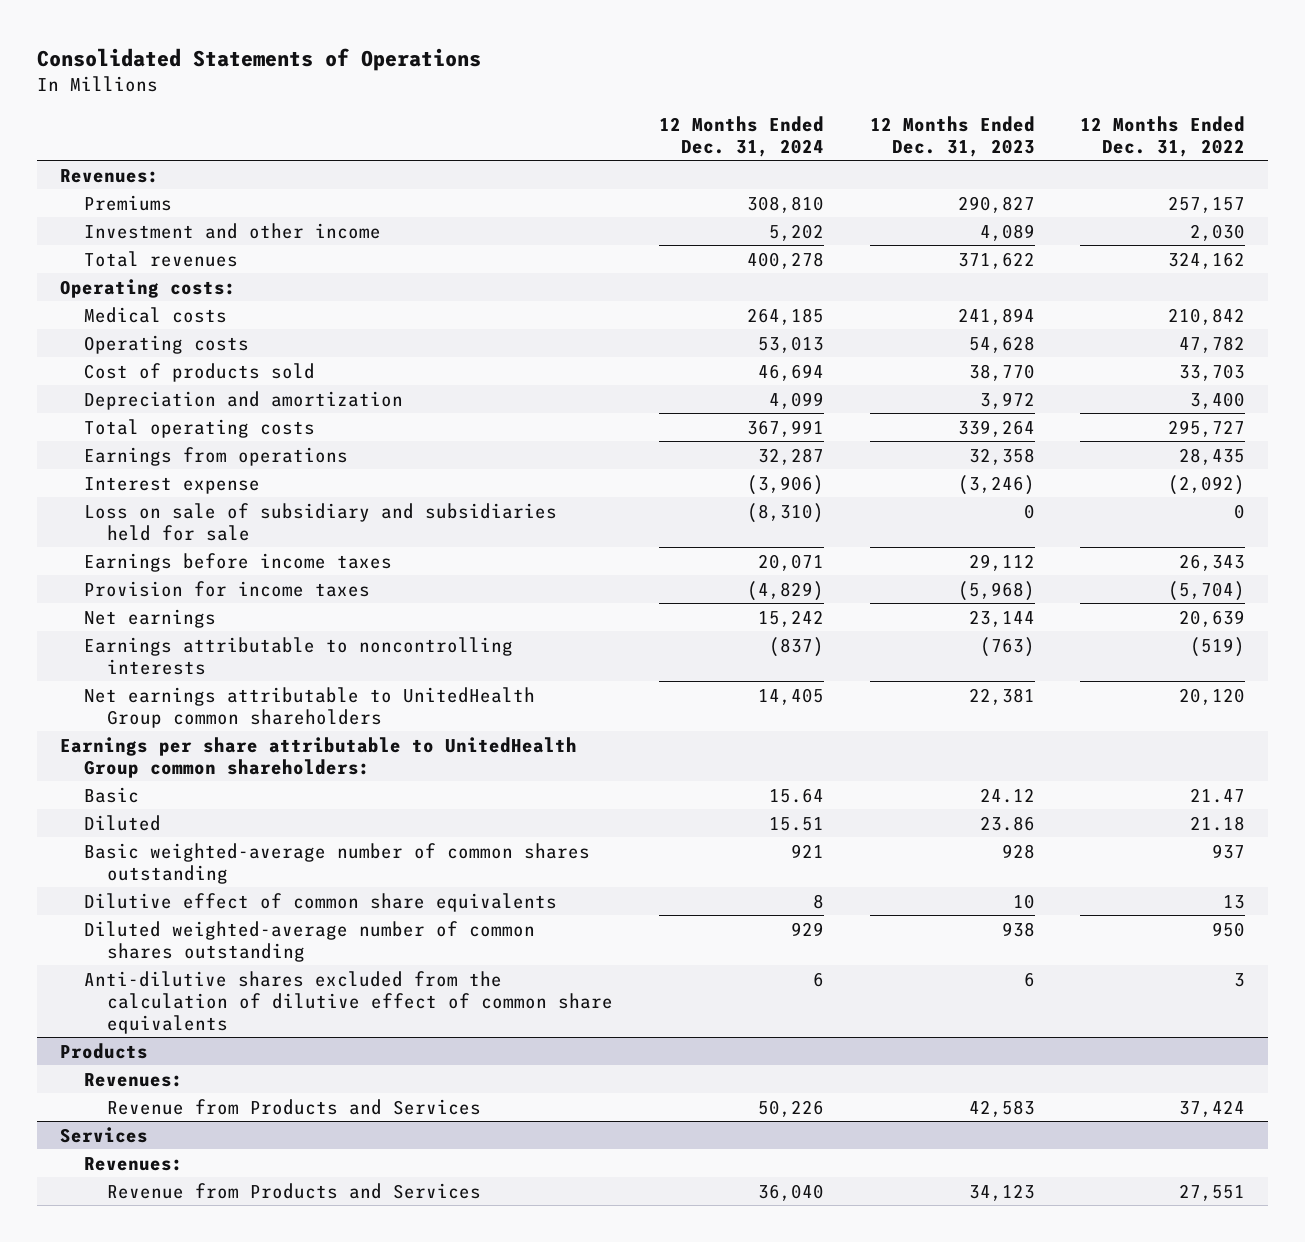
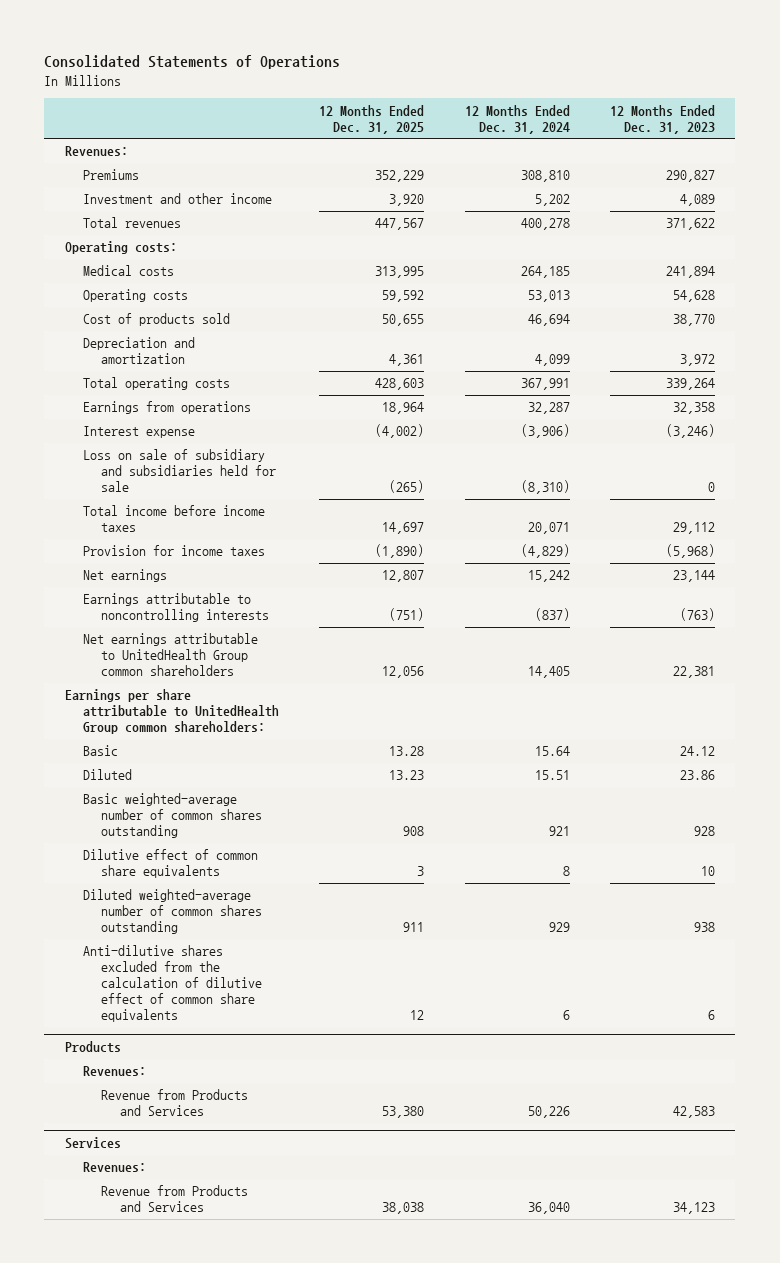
[1080,115,1246,157] 12 Months Ended Dec. 31, 2022 -> none
none -> [319,104,425,134] 12 Months Ended Dec. 31, 2025
[83,552,392,572] Earnings before income taxes -> [82,505,265,533] Total income before income taxes

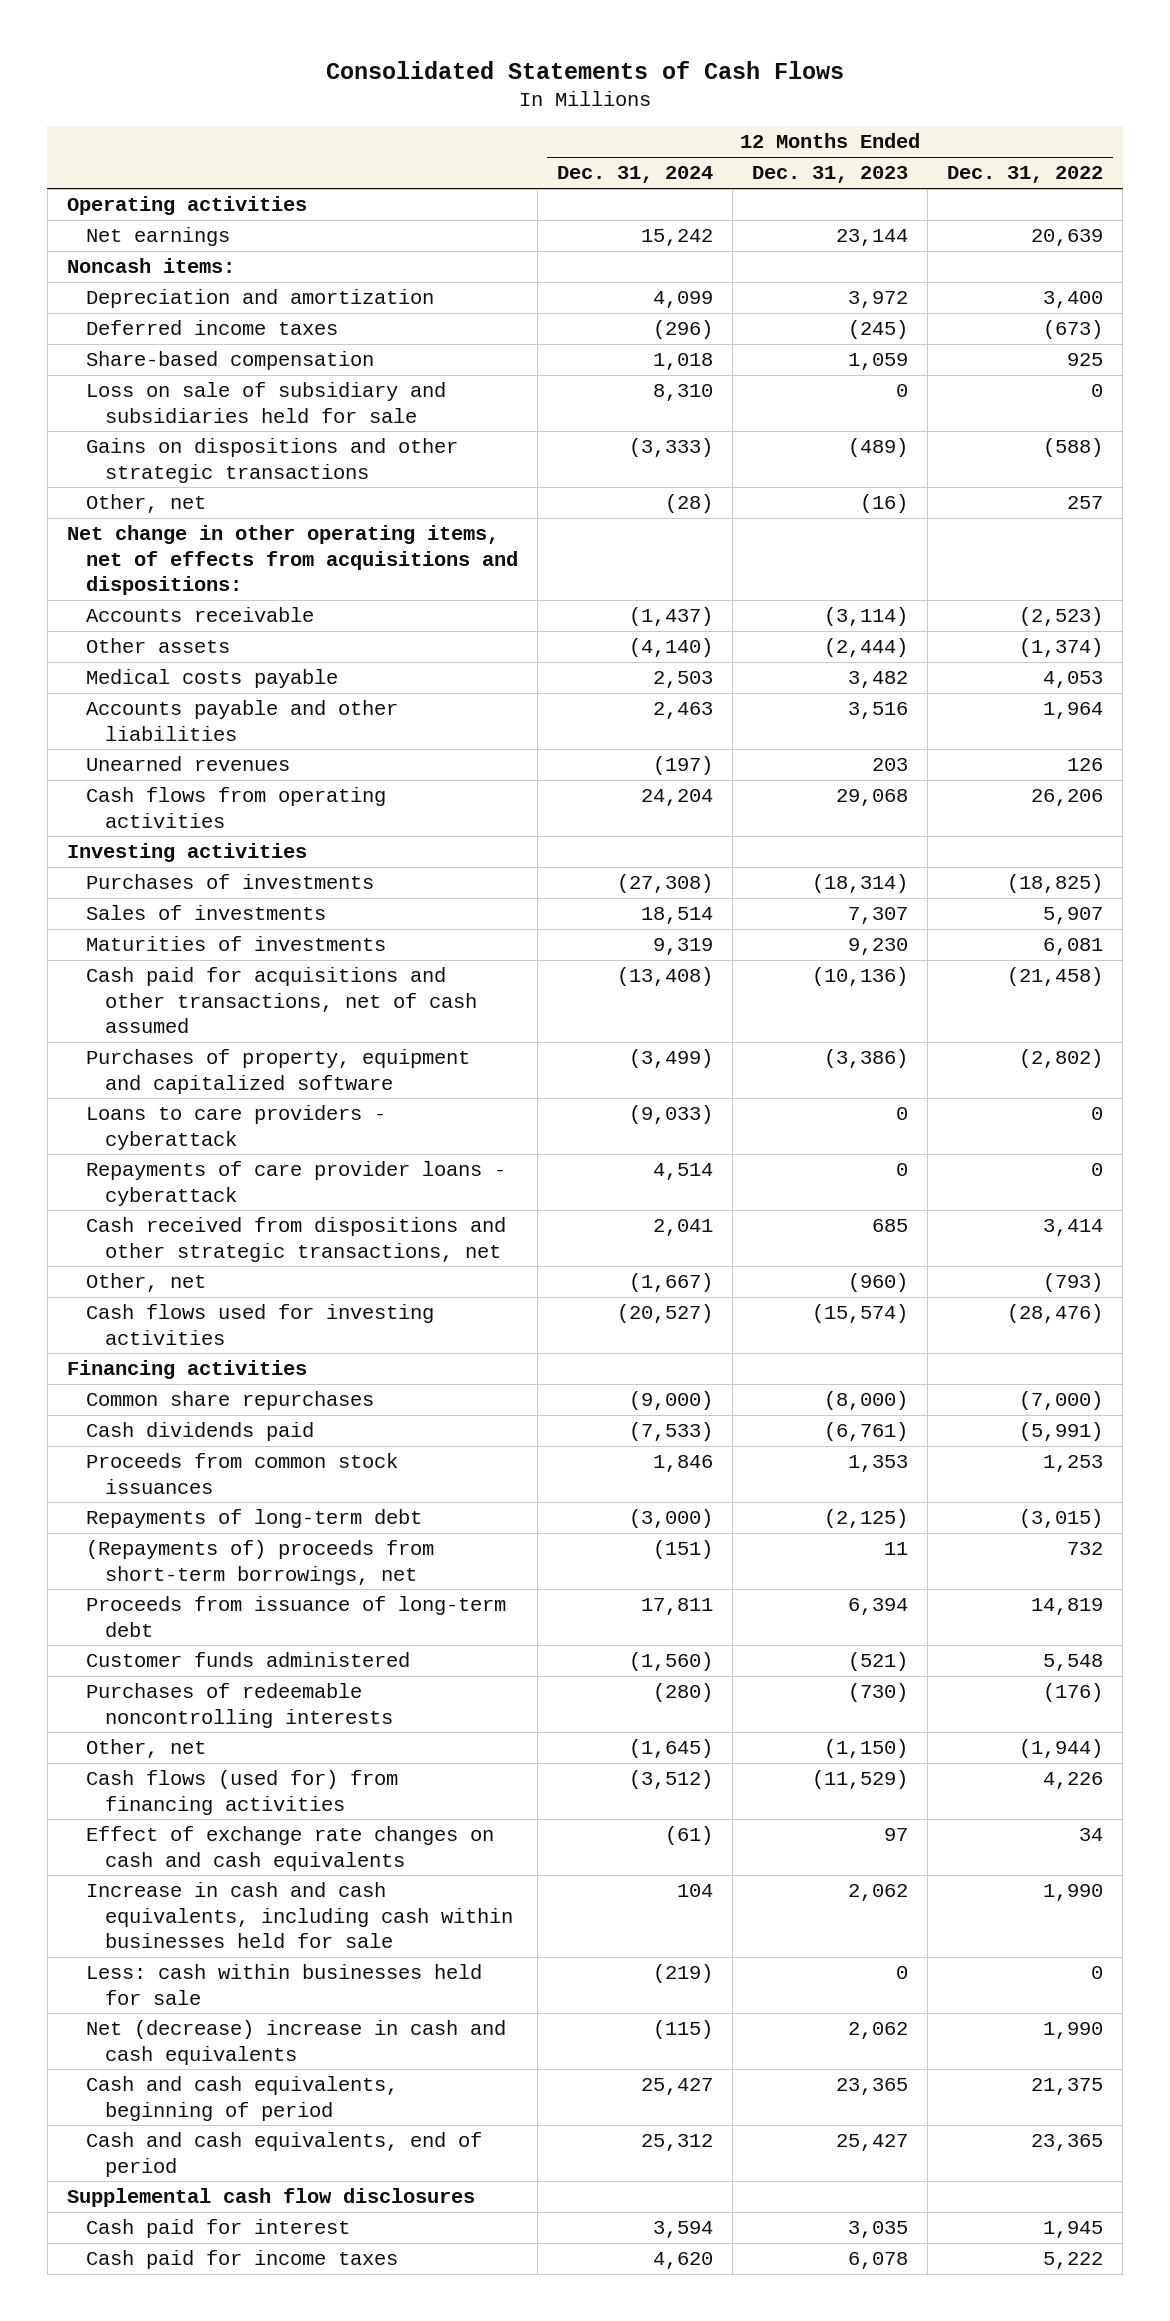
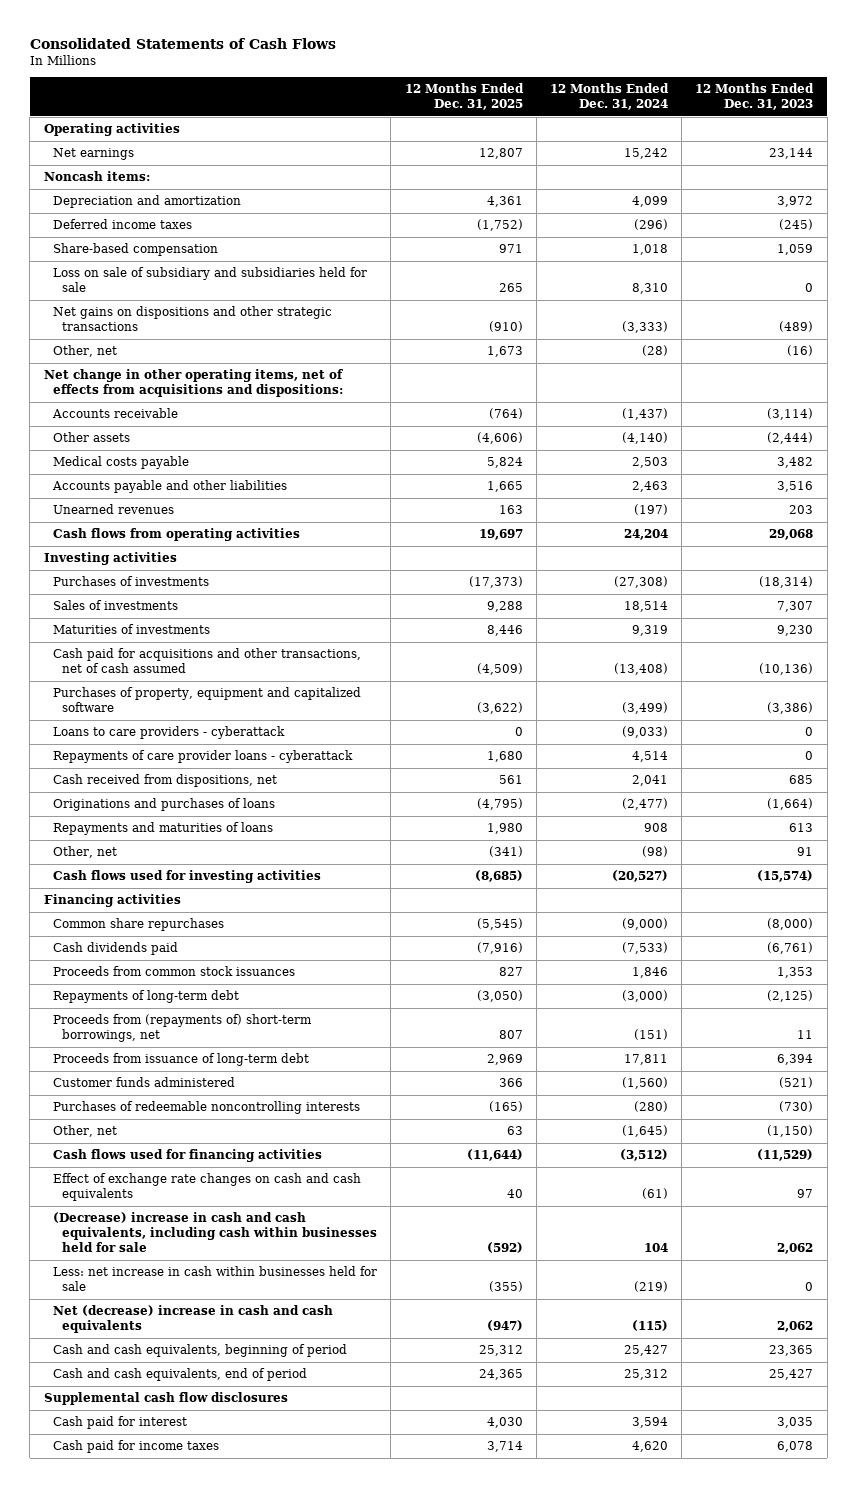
[947,166,1104,184] Dec. 31, 2022 -> none
none -> [404,83,524,111] 12 Months Ended Dec. 31, 2025
[86,438,459,483] Gains on dispositions and other strategic transactions -> [52,306,332,332] Net gains on dispositions and other strategic transactions
[86,1217,507,1262] Cash received from dispositions and other strategic transactions, net -> [52,774,277,788] Cash received from dispositions, net
none -> [52,798,275,812] Originations and purchases of loans
none -> [52,822,273,836] Repayments and maturities of loans
[629,1273,714,1293] (1,667) -> [642,846,669,858] (98)
[848,1273,909,1293] (960) -> [797,847,814,857] 91
[86,1540,435,1585] (Repayments of) proceeds from short-term borrowings, net -> [52,1014,312,1043] Proceeds from (repayments of) short-term borrowings, net
[86,1770,399,1815] Cash flows (used for) from financing activities -> [52,1149,322,1163] Cash flows used for financing activities
[86,1882,514,1949] Increase in cash and cash equivalents, including cash within businesses held for sale -> [52,1212,378,1253] (Decrease) increase in cash and cash equivalents, including cash within businesses held for sale
[86,1964,483,2005] Less: cash within businesses held for sale -> [52,1266,377,1292] Less: net increase in cash within businesses held for sale

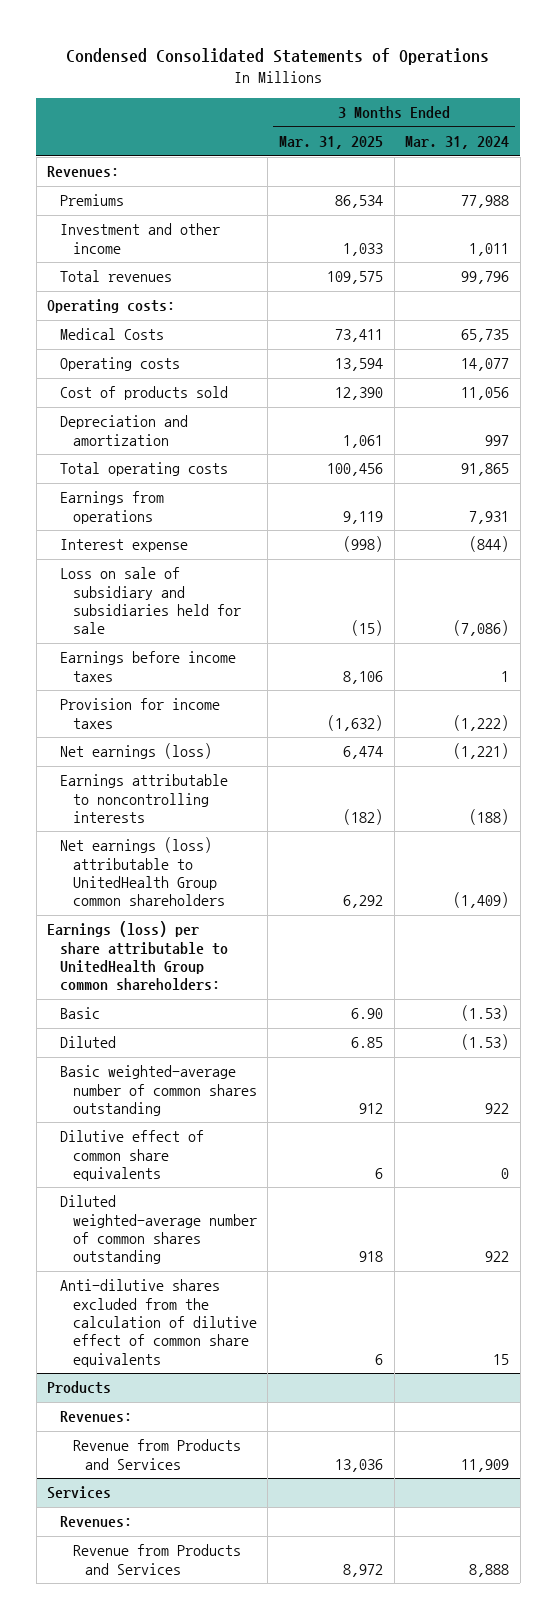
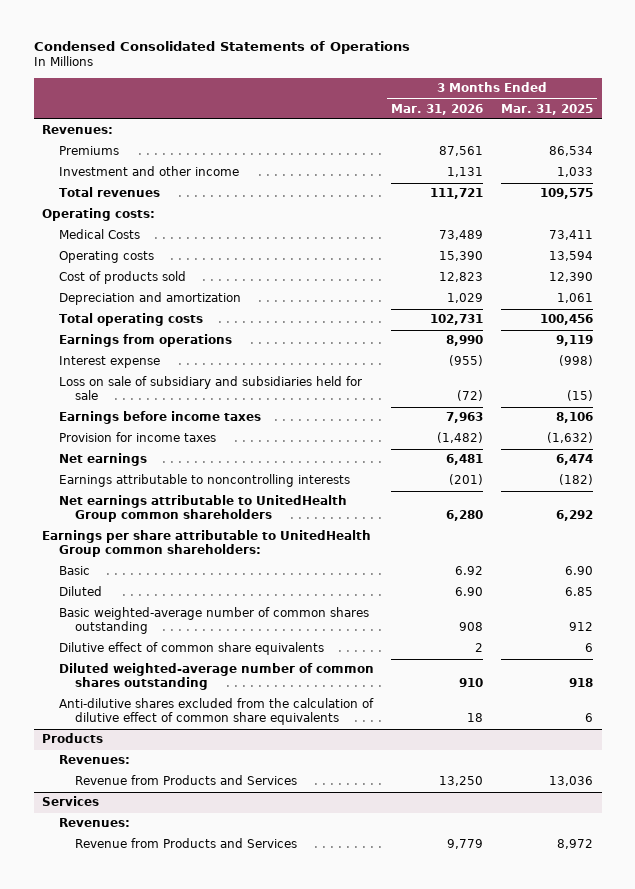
[405,136,510,150] Mar. 31, 2024 -> none
none -> [391,103,484,115] Mar. 31, 2026
[59,743,212,760] Net earnings (loss) -> [58,453,147,467] Net earnings
[59,837,225,907] Net earnings (loss) attributable to UnitedHealth Group common shareholders -> [58,495,347,523] Net earnings attributable to UnitedHealth Group common shareholders
[47,921,228,992] Earnings (loss) per share attributable to UnitedHealth Group common shareholders: -> [42,530,372,558] Earnings per share attributable to UnitedHealth Group common shareholders:

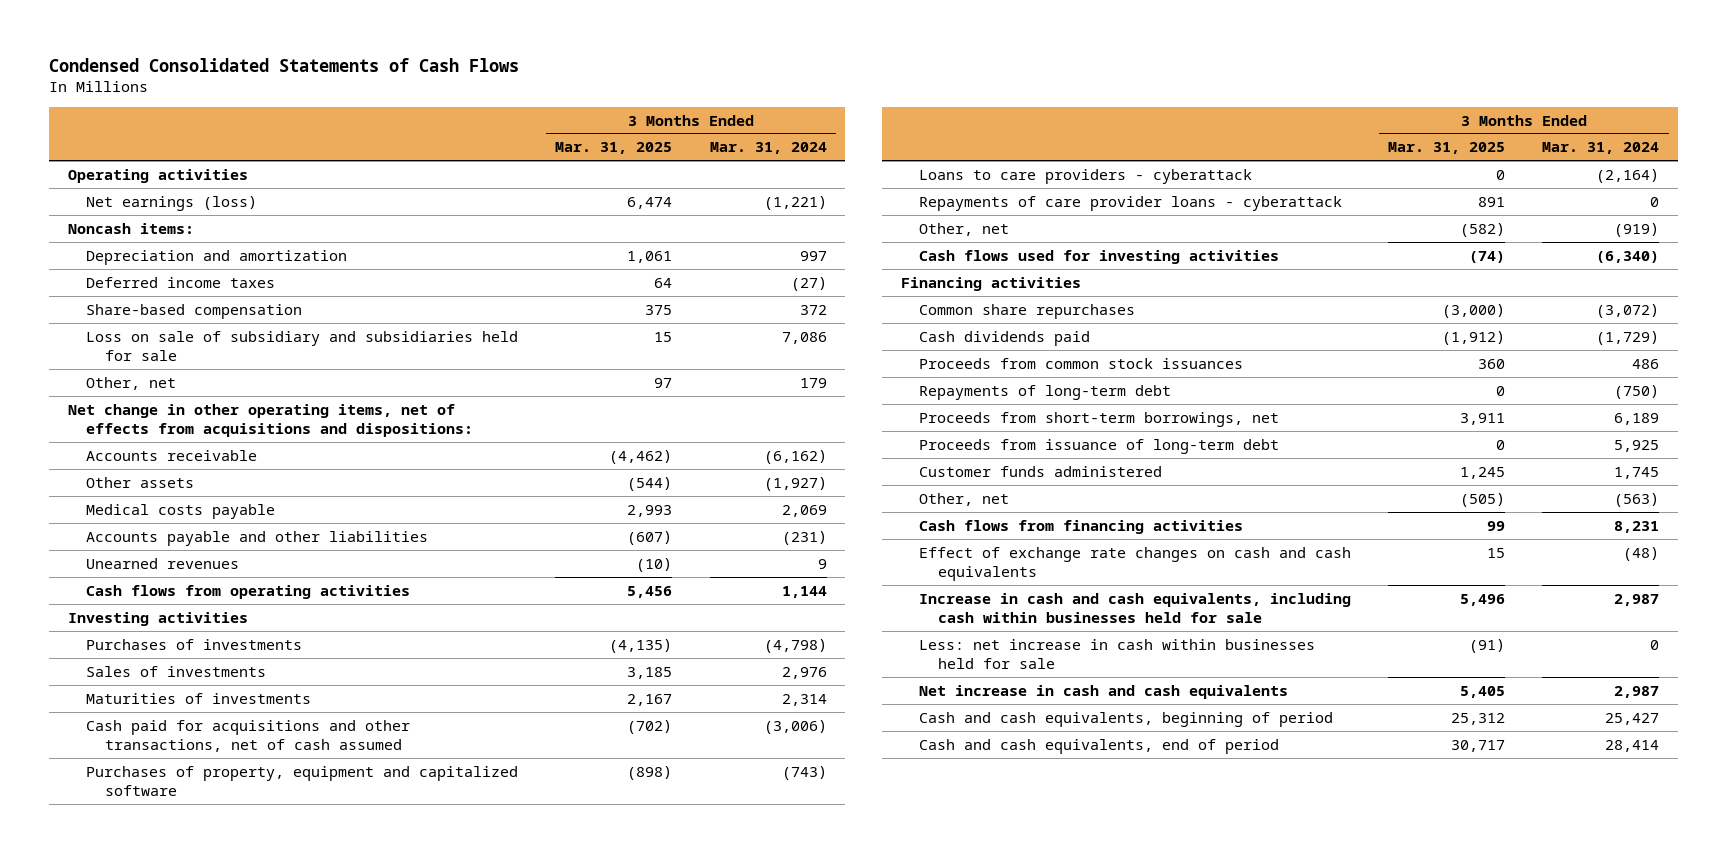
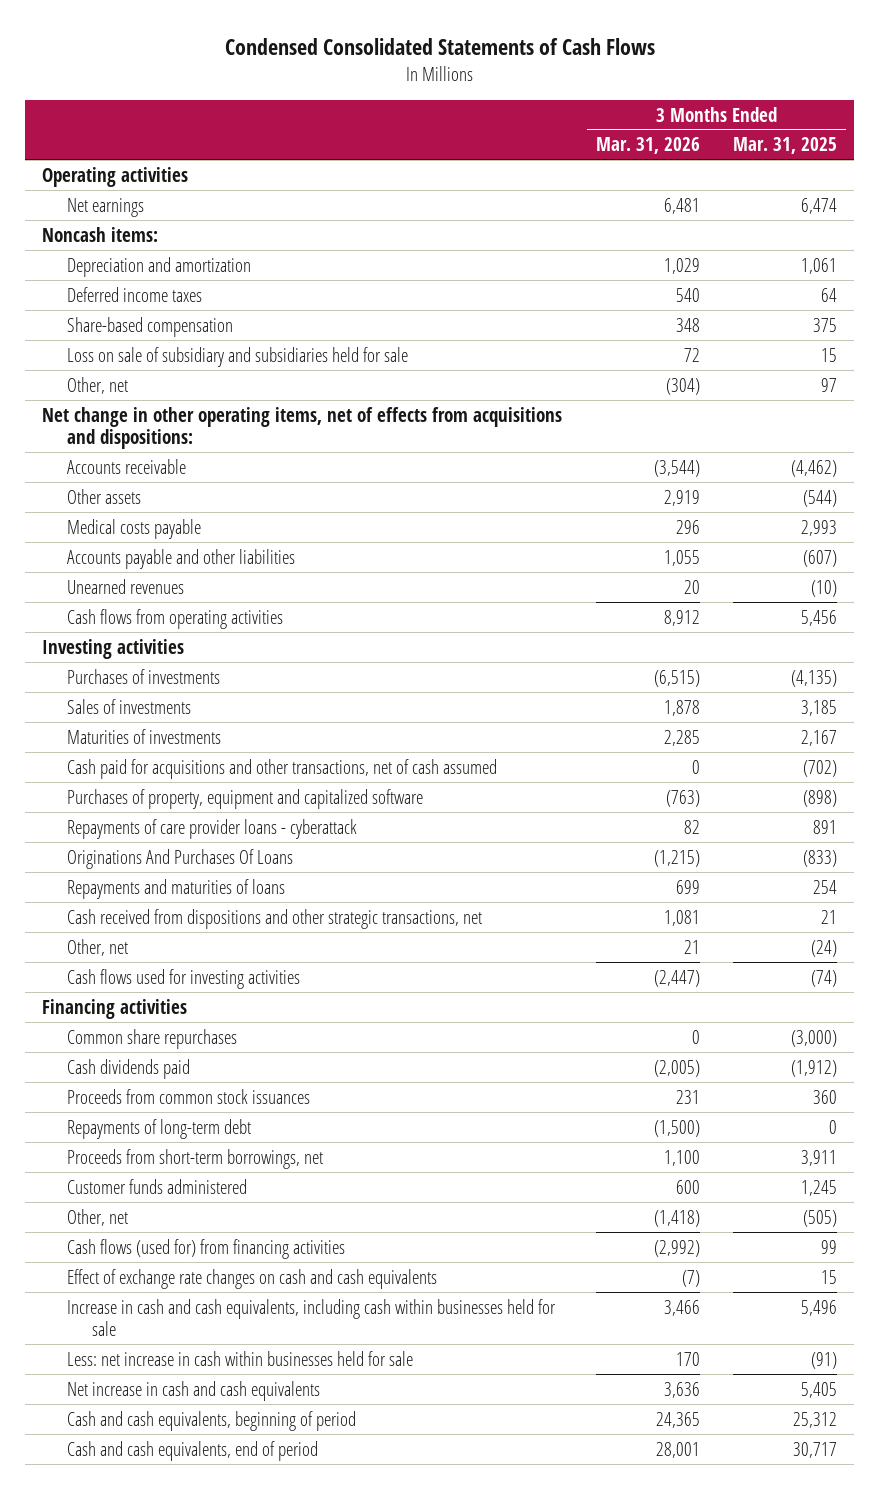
[709,142,827,155] Mar. 31, 2024 -> none
none -> [595,137,700,155] Mar. 31, 2026
[86,195,258,211] Net earnings (loss) -> [66,197,144,217] Net earnings
[919,168,1253,184] Loans to care providers - cyberattack -> none
none -> [66,848,293,869] Originations And Purchases Of Loans
none -> [66,878,285,899] Repayments and maturities of loans
none -> [66,908,482,929] Cash received from dispositions and other strategic transactions, net
[1460,222,1506,237] (582) -> [811,939,838,957] (24)
[919,438,1280,454] Proceeds from issuance of long-term debt -> none
[919,519,1244,534] Cash flows from financing activities -> [66,1238,345,1259] Cash flows (used for) from financing activities

